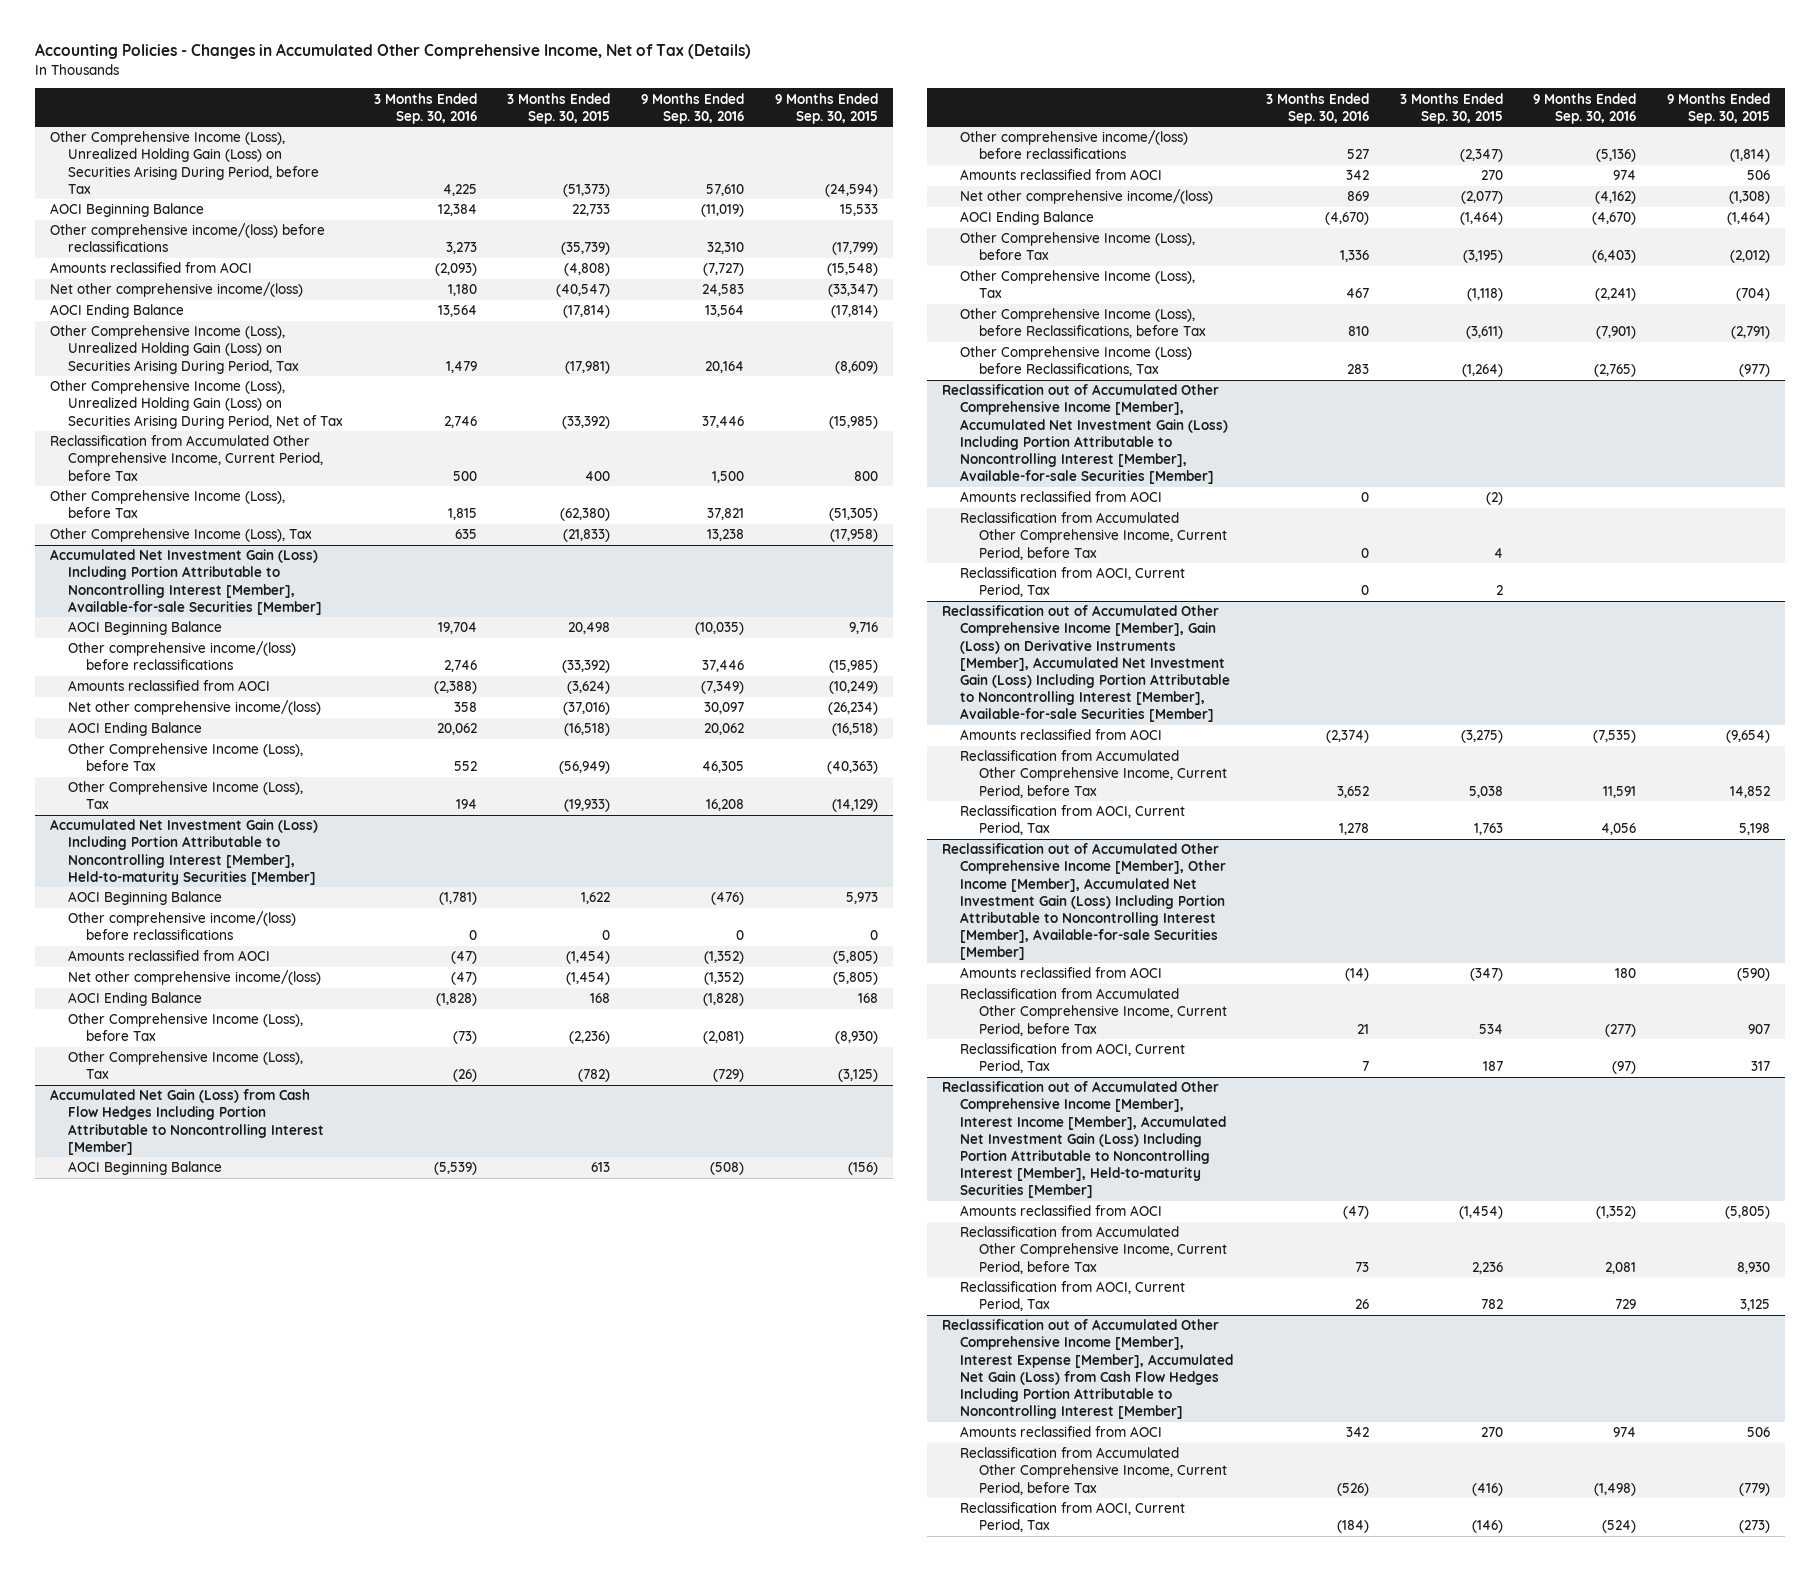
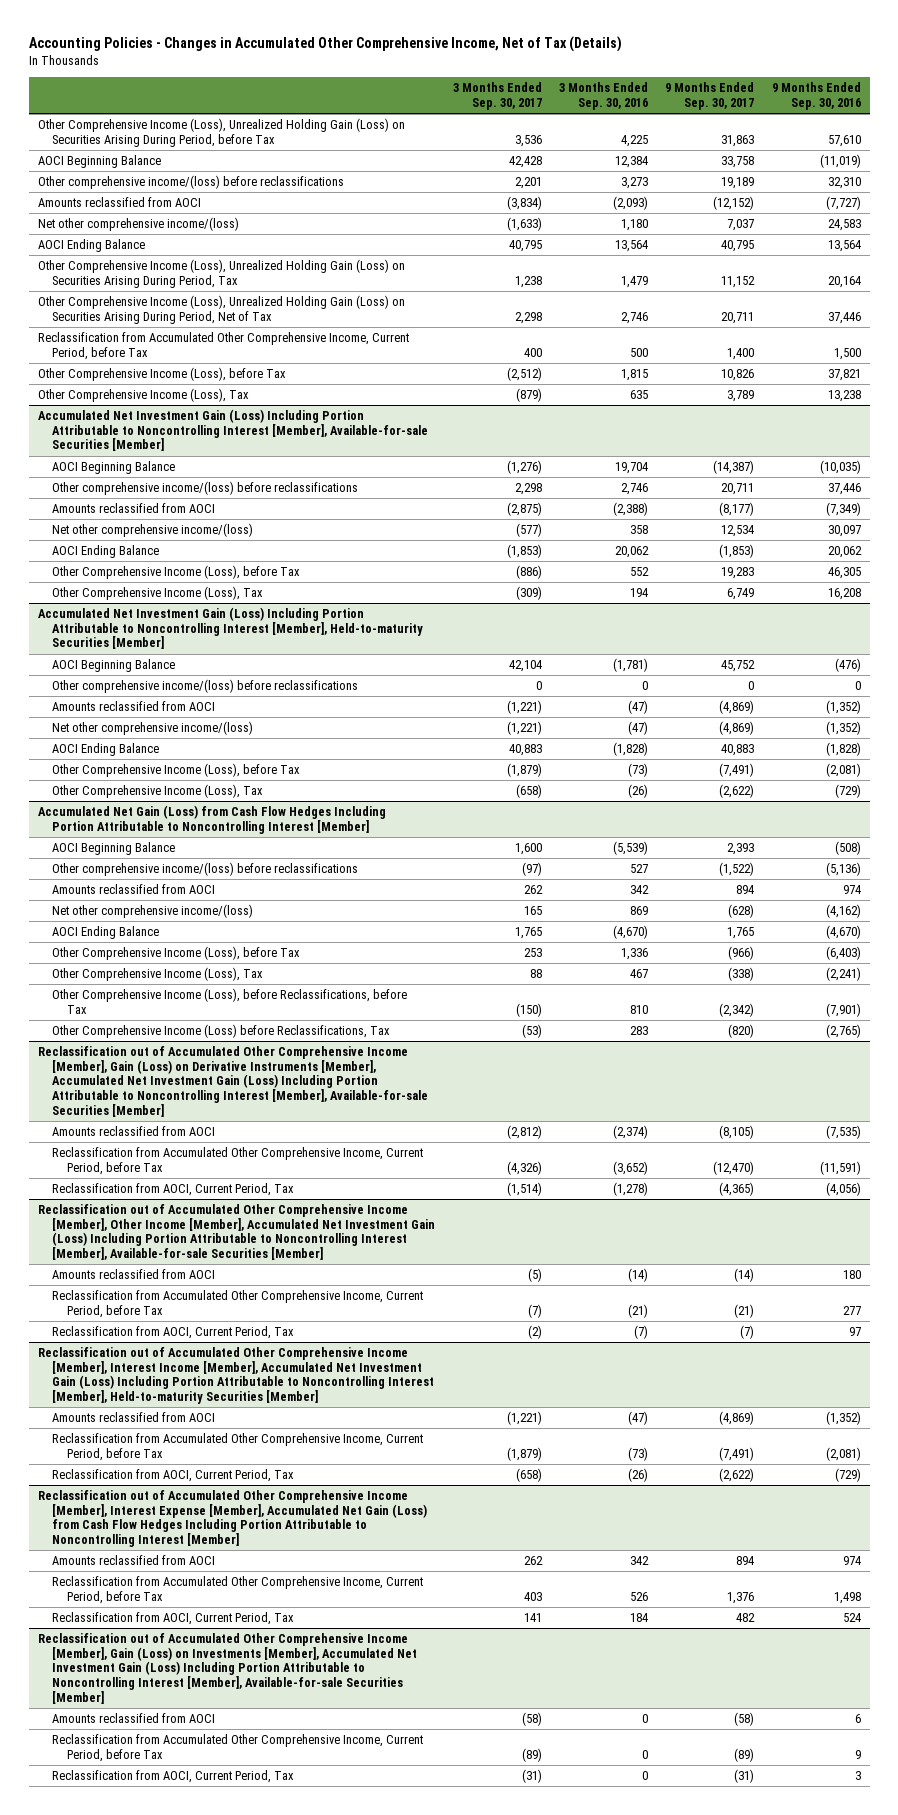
[507,92,611,124] 3 Months Ended Sep. 30, 2015 -> none
[774,92,878,124] 9 Months Ended Sep. 30, 2015 -> none
none -> [452,82,542,110] 3 Months Ended Sep. 30, 2017
none -> [665,82,755,110] 9 Months Ended Sep. 30, 2017
[942,384,1229,485] Reclassification out of Accumulated Other Comprehensive Income [Member], Accumulated Net Investment Gain (Loss) Including Portion Attributable to Noncontrolling Interest [Member], Available-for-sale Securities [Member] -> none
[960,491,1163,503] Amounts reclassified from AOCI -> none
[960,512,1227,560] Reclassification from Accumulated Other Comprehensive Income, Current Period, before Tax -> none
[960,567,1186,598] Reclassification from AOCI, Current Period, Tax -> none
[1337,785,1370,798] 3,652 -> [613,1160,649,1175] (3,652)
[1603,785,1637,798] 11,591 -> [819,1160,861,1175] (11,591)
[1339,823,1370,836] 1,278 -> [613,1181,649,1196] (1,278)
[1601,823,1637,836] 4,056 -> [825,1181,861,1196] (4,056)
[1357,1023,1370,1034] 21 -> [628,1303,649,1318] (21)
[1605,1023,1637,1037] (277) -> [842,1305,861,1315] 277
[1362,1061,1370,1072] 7 -> [634,1324,649,1339] (7)
[1612,1061,1637,1075] (97) -> [848,1326,861,1336] 97
[1355,1261,1370,1272] 73 -> [628,1446,649,1461] (73)
[1605,1261,1637,1274] 2,081 -> [825,1446,861,1461] (2,081)
[1355,1299,1370,1310] 26 -> [628,1467,649,1482] (26)
[1615,1299,1637,1310] 729 -> [834,1467,861,1482] (729)
[1337,1482,1370,1496] (526) -> [630,1591,649,1601] 526
[1594,1482,1637,1496] (1,498) -> [833,1591,861,1604] 1,498
[1337,1520,1370,1534] (184) -> [630,1612,649,1622] 184
[1602,1520,1637,1534] (524) -> [842,1612,861,1622] 524
none -> [37,1632,418,1704] Reclassification out of Accumulated Other Comprehensive Income [Member], Gain (Loss) on Investments [Member], Accumulated Net Investment Gain (Loss) Including Portion Attributable to Noncontrolling Interest [Member], Available-for-sale Securities [Member]
none -> [52,1712,216,1723] Amounts reclassified from AOCI
none -> [52,1733,424,1762] Reclassification from Accumulated Other Comprehensive Income, Current Period, before Tax
none -> [52,1769,295,1783] Reclassification from AOCI, Current Period, Tax

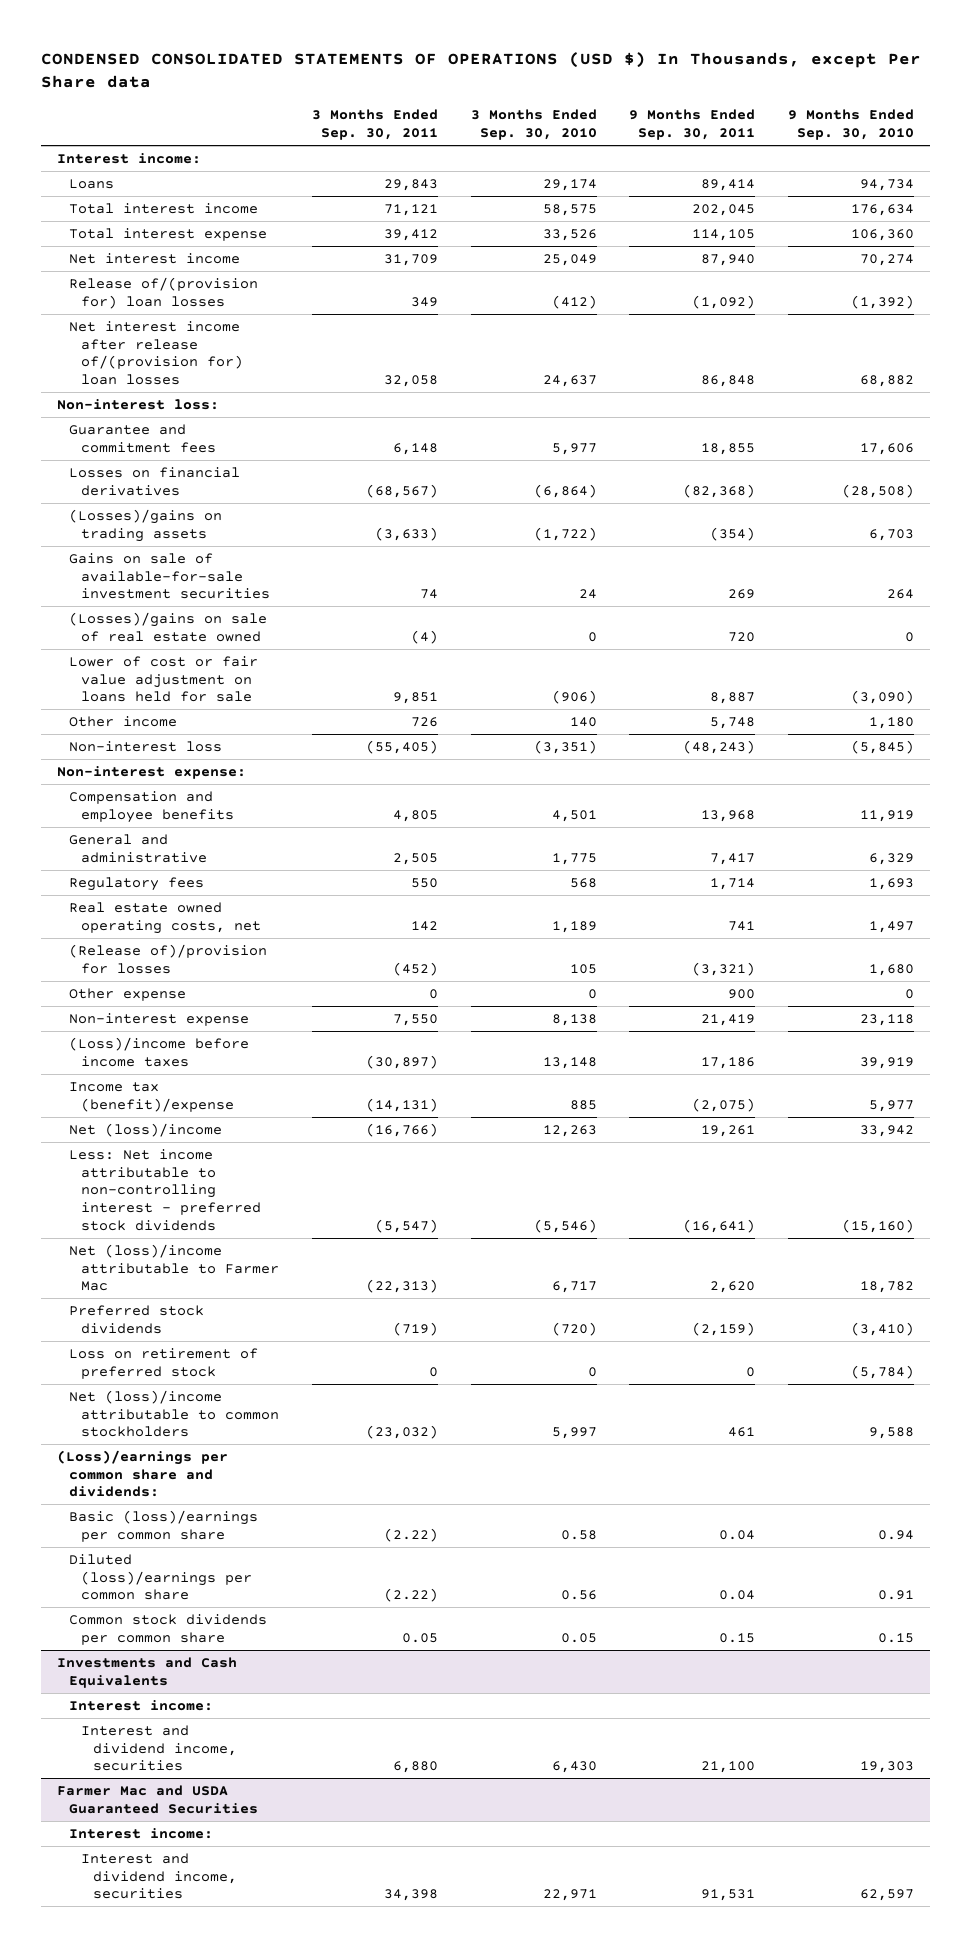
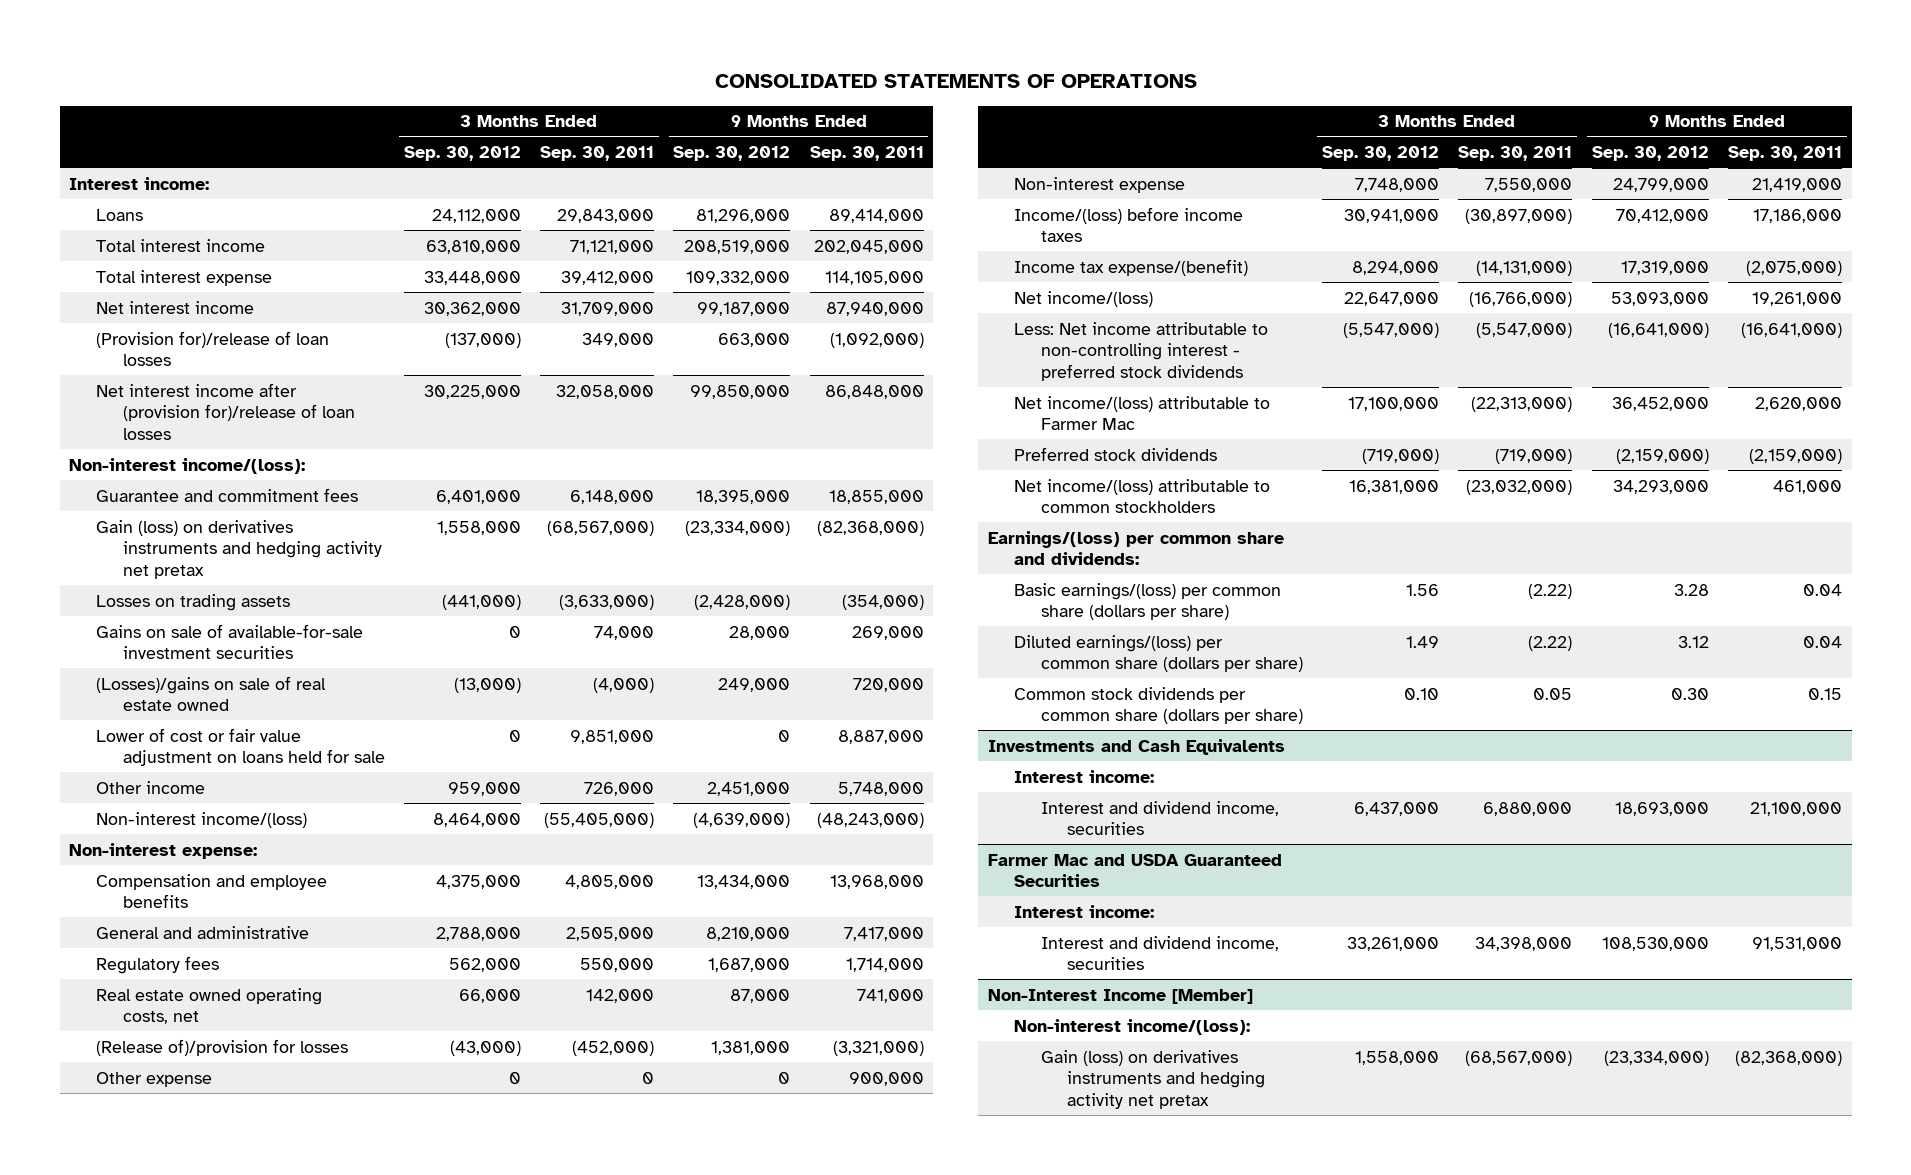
[40,52,921,89] CONDENSED CONSOLIDATED STATEMENTS OF OPERATIONS (USD $) In Thousands, except Per Share data -> [714,73,1197,88] CONSOLIDATED STATEMENTS OF OPERATIONS
[470,109,597,141] 3 Months Ended Sep. 30, 2010 -> none
[787,109,914,141] 9 Months Ended Sep. 30, 2010 -> none
none -> [403,145,521,161] Sep. 30, 2012
none -> [673,145,791,161] Sep. 30, 2012
[69,466,241,496] Losses on financial derivatives -> none
[383,178,438,191] 29,843 -> [557,208,655,223] 29,843,000
[701,178,756,191] 89,414 -> [828,208,924,223] 89,414,000
[383,203,438,216] 71,121 -> [570,239,655,254] 71,121,000
[692,203,756,216] 202,045 -> [813,239,924,254] 202,045,000
[383,228,438,241] 39,412 -> [561,270,655,285] 39,412,000
[692,228,756,241] 114,105 -> [824,270,924,285] 114,105,000
[383,253,438,266] 31,709 -> [561,301,655,316] 31,709,000
[701,253,756,266] 87,940 -> [825,301,924,316] 87,940,000
[69,276,259,309] Release of/(provision for) loan losses -> [96,330,330,367] (Provision for)/release of loan losses
[410,296,438,307] 349 -> [582,332,655,347] 349,000
[692,294,756,309] (1,092) -> [829,332,924,348] (1,092,000)
[69,320,244,386] Net interest income after release of/(provision for) loan losses -> [96,382,355,440] Net interest income after (provision for)/release of loan losses
[383,375,438,388] 32,058 -> [556,384,655,399] 32,058,000
[701,375,756,388] 86,848 -> [824,384,924,399] 86,848,000
[56,398,219,410] Non-interest loss: -> [69,457,306,474] Non-interest income/(loss):
[392,442,438,455] 6,148 -> [570,489,655,504] 6,148,000
[701,442,756,455] 18,855 -> [828,489,924,504] 18,855,000
none -> [96,519,382,579] Gain (loss) on derivatives instruments and hedging activity net pretax
[69,508,223,542] (Losses)/gains on trading assets -> [96,593,291,611] Losses on trading assets
[374,526,438,541] (3,633) -> [559,594,655,610] (3,633,000)
[710,526,756,541] (354) -> [841,594,924,610] (354,000)
[419,589,438,600] 74 -> [594,625,655,640] 74,000
[728,589,756,600] 269 -> [851,625,924,640] 269,000
[410,629,438,644] (4) -> [593,677,655,693] (4,000)
[728,631,756,642] 720 -> [852,677,924,692] 720,000
[392,692,438,705] 9,851 -> [570,729,655,744] 9,851,000
[710,692,756,705] 8,887 -> [837,729,924,744] 8,887,000
[410,716,438,727] 726 -> [584,781,655,796] 726,000
[710,716,756,729] 5,748 -> [837,781,924,796] 5,748,000
[69,740,223,752] Non-interest loss -> [96,811,308,828] Non-interest income/(loss)
[365,739,438,754] (55,405) -> [544,812,655,828] (55,405,000)
[683,739,756,754] (48,243) -> [816,812,924,828] (48,243,000)
[69,1347,259,1379] Loss on retirement of preferred stock -> none
[392,809,438,822] 4,805 -> [565,874,655,889] 4,805,000
[701,809,756,822] 13,968 -> [829,874,924,889] 13,968,000
[392,852,438,865] 2,505 -> [566,926,655,941] 2,505,000
[710,852,756,865] 7,417 -> [843,926,924,941] 7,417,000
[410,877,438,888] 550 -> [580,957,655,972] 550,000
[710,877,756,890] 1,714 -> [845,957,924,972] 1,714,000
[410,920,438,931] 142 -> [586,988,655,1003] 142,000
[728,920,756,931] 741 -> [856,988,924,1003] 741,000
[392,961,438,976] (452) -> [572,1040,655,1056] (452,000)
[692,961,756,976] (3,321) -> [832,1040,924,1056] (3,321,000)
[728,988,756,999] 900 -> [848,1071,924,1086] 900,000
[392,1013,438,1026] 7,550 -> [1485,177,1573,192] 7,550,000
[701,1013,756,1026] 21,419 -> [1751,177,1842,192] 21,419,000
[69,1036,250,1067] (Loss)/income before income taxes -> [1014,206,1244,243] Income/(loss) before income taxes
[365,1054,438,1069] (30,897) -> [1465,208,1573,224] (30,897,000)
[701,1056,756,1069] 17,186 -> [1752,208,1842,223] 17,186,000
[69,1081,235,1112] Income tax (benefit)/expense -> [1014,258,1249,276] Income tax expense/(benefit)
[365,1097,438,1112] (14,131) -> [1476,260,1573,276] (14,131,000)
[692,1097,756,1112] (2,075) -> [1745,260,1842,276] (2,075,000)
[69,1122,223,1137] Net (loss)/income -> [1014,290,1154,307] Net income/(loss)
[365,1122,438,1137] (16,766) -> [1469,291,1573,307] (16,766,000)
[701,1124,756,1137] 19,261 -> [1751,291,1842,306] 19,261,000
[374,1218,438,1233] (5,547) -> [1476,322,1573,338] (5,547,000)
[683,1218,756,1233] (16,641) -> [1740,322,1842,338] (16,641,000)
[69,1243,280,1292] Net (loss)/income attributable to Farmer Mac -> [1014,395,1271,431] Net income/(loss) attributable to Farmer Mac
[365,1279,438,1294] (22,313) -> [1471,396,1573,412] (22,313,000)
[710,1281,756,1294] 2,620 -> [1754,396,1842,411] 2,620,000
[392,1321,438,1336] (719) -> [1495,448,1573,464] (719,000)
[692,1321,756,1336] (2,159) -> [1748,448,1842,464] (2,159,000)
[69,1389,280,1438] Net (loss)/income attributable to common stockholders -> [1014,478,1271,514] Net income/(loss) attributable to common stockholders
[365,1425,438,1440] (23,032) -> [1466,479,1573,495] (23,032,000)
[728,1427,756,1438] 461 -> [1772,479,1842,494] 461,000
[56,1449,228,1498] (Loss)/earnings per common share and dividends: -> [987,530,1284,566] Earnings/(loss) per common share and dividends:
[69,1509,259,1542] Basic (loss)/earnings per common share -> [1014,582,1282,621] Basic earnings/(loss) per common share (dollars per share)
[69,1553,253,1601] Diluted (loss)/earnings per common share -> [1014,634,1303,673] Diluted earnings/(loss) per common share (dollars per share)
[69,1613,268,1645] Common stock dividends per common share -> [1014,686,1303,725] Common stock dividends per common share (dollars per share)
[392,1761,438,1774] 6,880 -> [1483,801,1573,816] 6,880,000
[701,1761,756,1774] 21,100 -> [1749,801,1842,816] 21,100,000
[383,1889,438,1902] 34,398 -> [1475,936,1573,951] 34,398,000
[701,1889,756,1902] 91,531 -> [1751,936,1842,951] 91,531,000
none -> [987,988,1253,1004] Non-Interest Income [Member]
none -> [1014,1018,1251,1035] Non-interest income/(loss):
none -> [1040,1049,1266,1109] Gain (loss) on derivatives instruments and hedging activity net pretax

